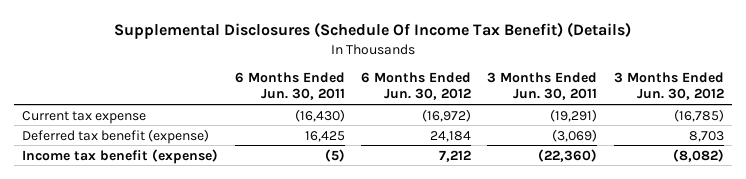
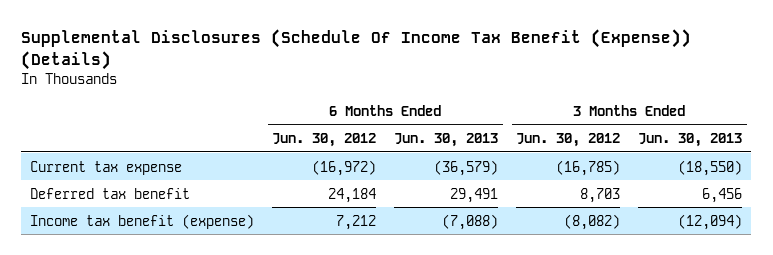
[114,22,632,40] Supplemental Disclosures (Schedule Of Income Tax Benefit) (Details) -> [21,29,692,70] Supplemental Disclosures (Schedule Of Income Tax Benefit (Expense)) (Details)
[234,72,345,101] 6 Months Ended Jun. 30, 2011 -> none
[487,72,598,101] 3 Months Ended Jun. 30, 2011 -> none
none -> [394,133,499,148] Jun. 30, 2013
none -> [638,133,743,148] Jun. 30, 2013
[22,128,210,144] Deferred tax benefit (expense) -> [30,187,191,199] Deferred tax benefit

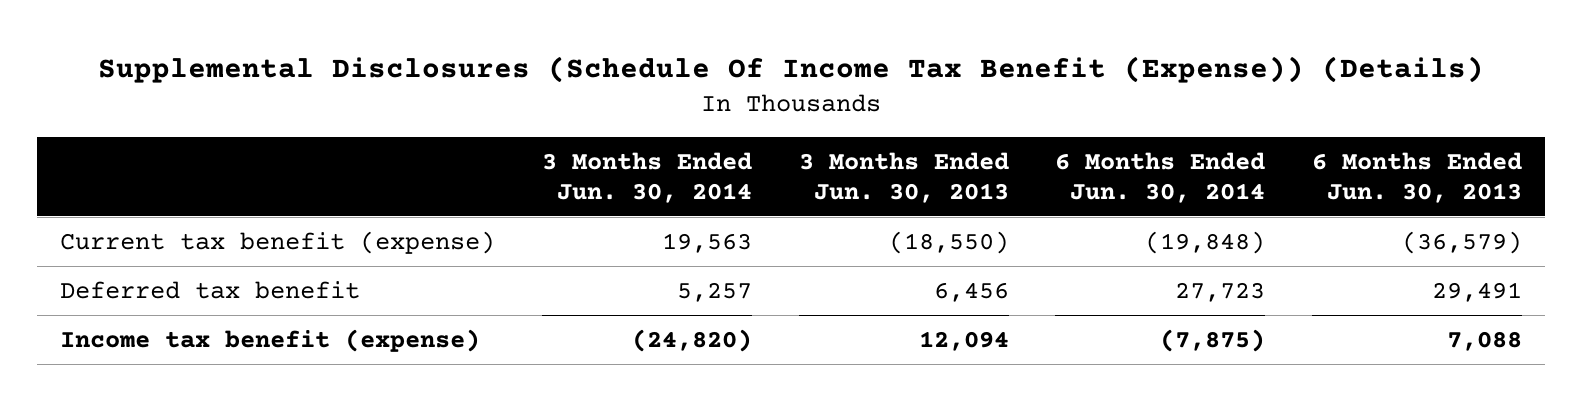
[272,133,377,148] Jun. 30, 2012 -> none
[516,133,621,148] Jun. 30, 2012 -> none
none -> [542,151,753,203] 3 Months Ended Jun. 30, 2014
none -> [1055,151,1266,203] 6 Months Ended Jun. 30, 2014
[30,160,183,175] Current tax expense -> [60,230,496,254] Current tax benefit (expense)
[442,213,499,230] (7,088) -> [1446,330,1522,351] 7,088
[678,213,743,230] (12,094) -> [918,330,1009,351] 12,094

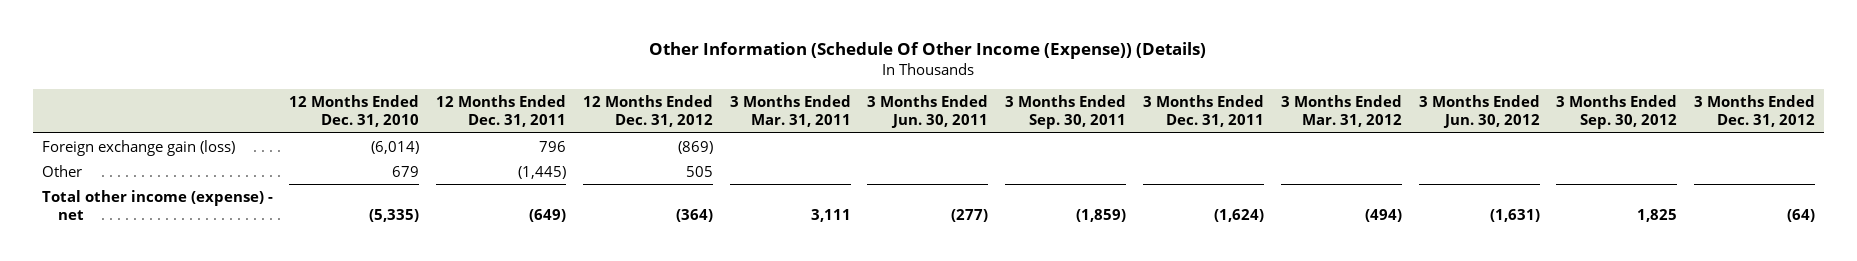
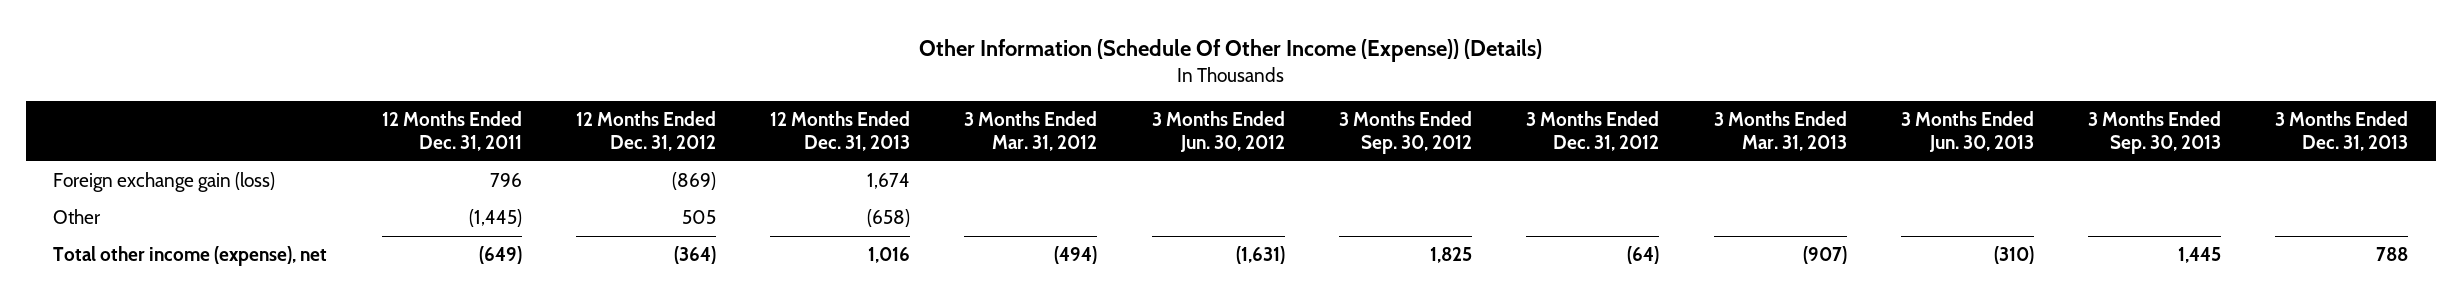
[289,94,420,128] 12 Months Ended Dec. 31, 2010 -> none
[729,94,851,128] 3 Months Ended Mar. 31, 2011 -> none
[867,94,989,129] 3 Months Ended Jun. 30, 2011 -> none
[1005,94,1127,130] 3 Months Ended Sep. 30, 2011 -> none
[1143,94,1265,128] 3 Months Ended Dec. 31, 2011 -> none
none -> [770,111,911,151] 12 Months Ended Dec. 31, 2013
none -> [1713,111,1847,151] 3 Months Ended Mar. 31, 2013
none -> [1900,111,2034,152] 3 Months Ended Jun. 30, 2013
none -> [2088,111,2222,154] 3 Months Ended Sep. 30, 2013
none -> [2275,111,2409,151] 3 Months Ended Dec. 31, 2013
[41,189,273,221] Total other income (expense) - net -> [53,246,328,267] Total other income (expense), net

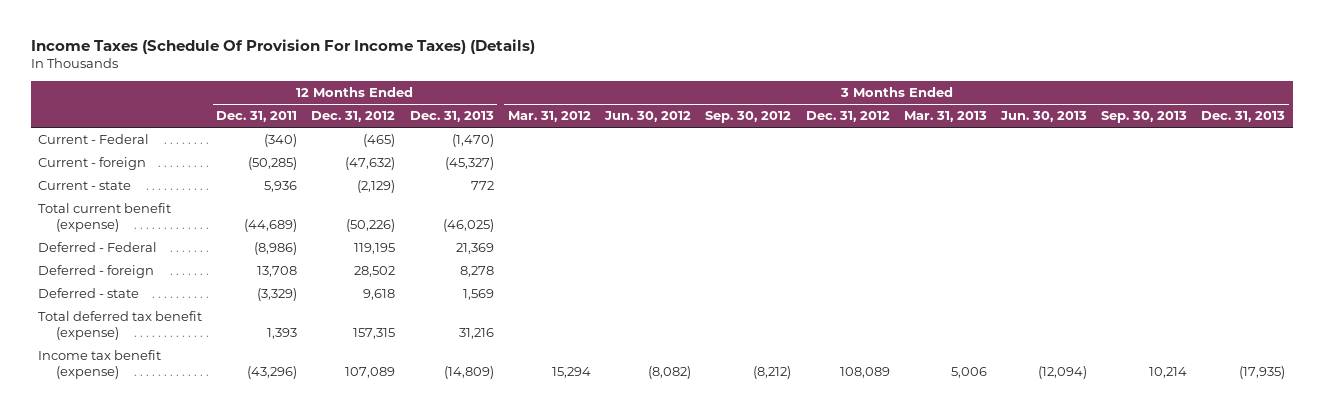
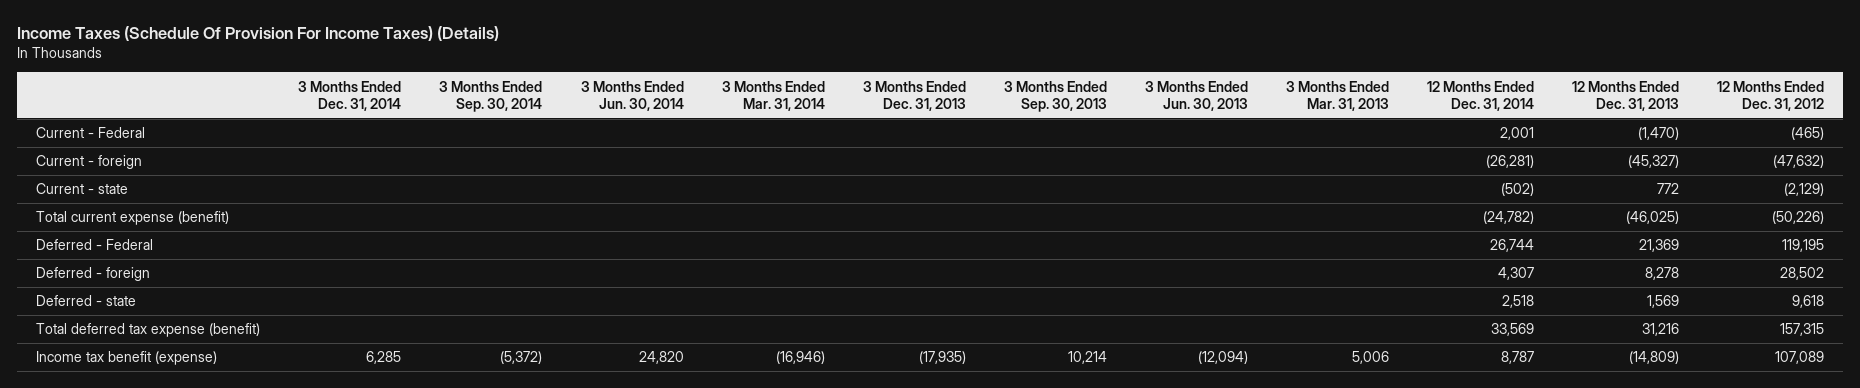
[216,111,298,123] Dec. 31, 2011 -> none
[507,111,591,123] Mar. 31, 2012 -> none
[604,111,692,123] Jun. 30, 2012 -> none
[705,111,792,124] Sep. 30, 2012 -> none
[805,111,890,123] Dec. 31, 2012 -> none
none -> [298,80,402,112] 3 Months Ended Dec. 31, 2014
none -> [439,80,543,113] 3 Months Ended Sep. 30, 2014
none -> [580,80,684,112] 3 Months Ended Jun. 30, 2014
none -> [721,80,825,112] 3 Months Ended Mar. 31, 2014
none -> [1426,80,1534,112] 12 Months Ended Dec. 31, 2014
[38,203,172,232] Total current benefit (expense) -> [36,211,230,226] Total current expense (benefit)
[38,311,203,340] Total deferred tax benefit (expense) -> [36,323,261,338] Total deferred tax expense (benefit)

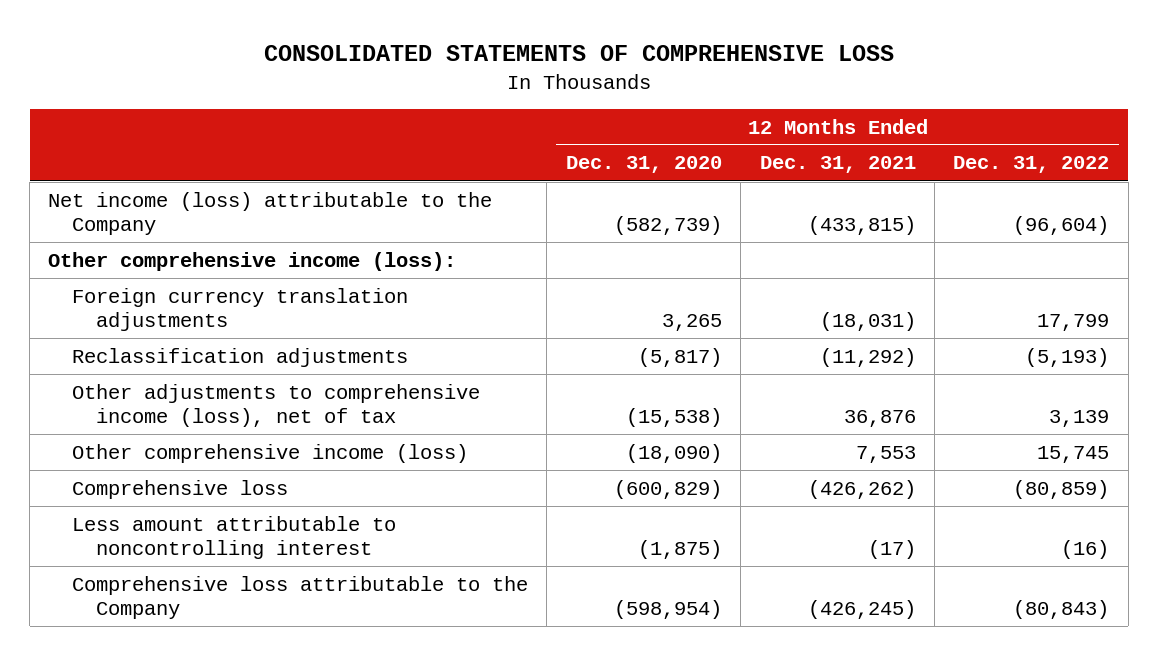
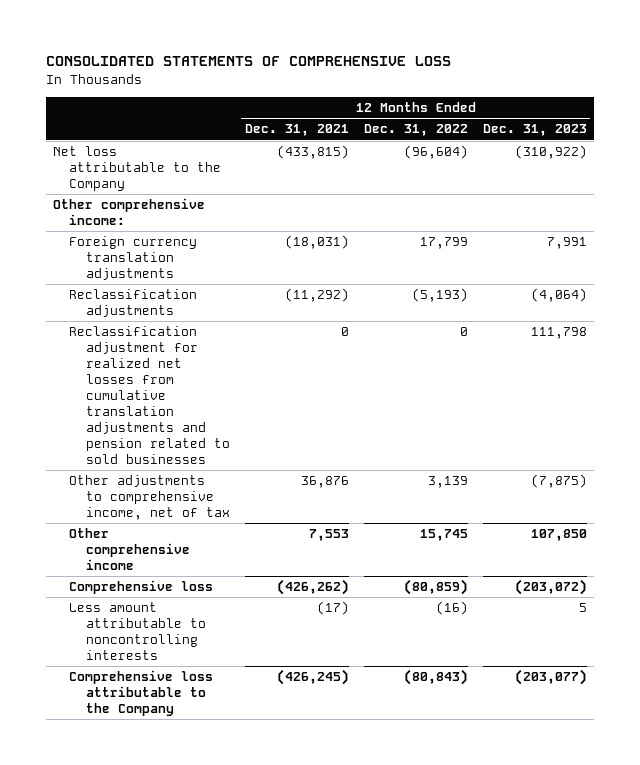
[565,156,722,174] Dec. 31, 2020 -> none
none -> [482,124,587,137] Dec. 31, 2023
[48,191,493,235] Net income (loss) attributable to the Company -> [53,146,222,192] Net loss attributable to the Company
[48,251,457,271] Other comprehensive income (loss): -> [53,198,206,226] Other comprehensive income:
none -> [69,326,230,464] Reclassification adjustment for realized net losses from cumulative translation adjustments and pension related to sold businesses
[72,383,481,427] Other adjustments to comprehensive income (loss), net of tax -> [69,475,230,521] Other adjustments to comprehensive income, net of tax
[72,443,469,463] Other comprehensive income (loss) -> [69,528,190,571] Other comprehensive income
[72,515,397,559] Less amount attributable to noncontrolling interest -> [69,602,206,661] Less amount attributable to noncontrolling interests

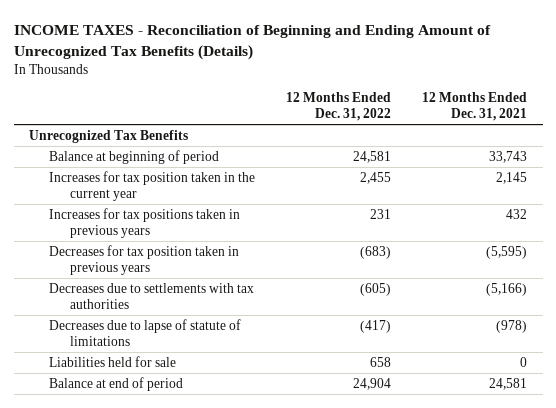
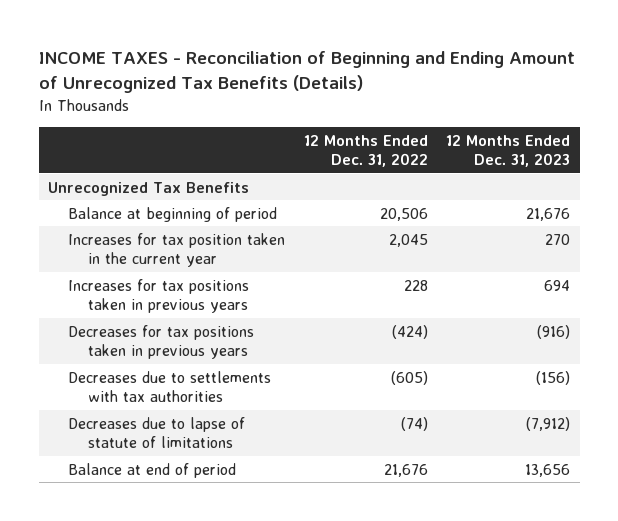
[422,92,528,122] 12 Months Ended Dec. 31, 2021 -> none
none -> [446,134,571,168] 12 Months Ended Dec. 31, 2023
[353,151,392,164] 24,581 -> [379,207,428,221] 20,506
[360,172,392,185] 2,455 -> [388,233,428,247] 2,045
[370,209,392,220] 231 -> [403,279,428,291] 228
[49,245,240,275] Decreases for tax position taken in previous years -> [68,324,255,359] Decreases for tax positions taken in previous years
[360,246,392,260] (683) -> [391,324,428,339] (424)
[49,356,177,368] Liabilities held for sale -> none
[360,320,392,334] (417) -> [400,416,428,431] (74)
[353,378,392,391] 24,904 -> [383,463,428,477] 21,676

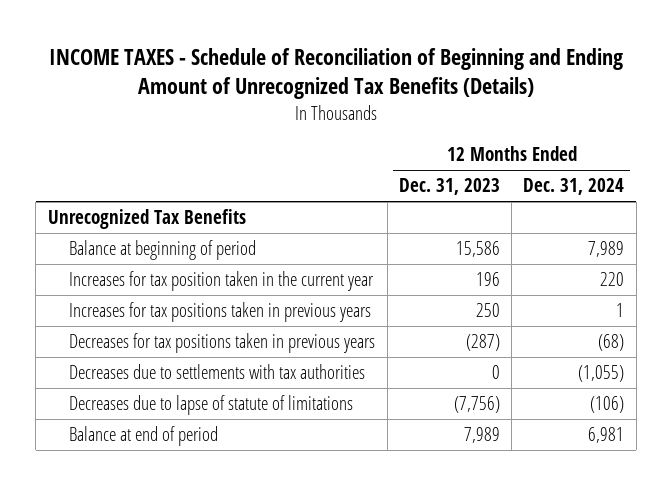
[38,51,575,94] INCOME TAXES - Reconciliation of Beginning and Ending Amount of Unrecognized Tax Benefits (Details) -> [49,48,624,100] INCOME TAXES - Schedule of Reconciliation of Beginning and Ending Amount of Unrecognized Tax Benefits (Details)
[303,134,428,168] 12 Months Ended Dec. 31, 2022 -> none
none -> [523,178,625,196] Dec. 31, 2024
[526,207,571,221] 21,676 -> [455,241,500,258] 15,586
[545,233,571,245] 270 -> [475,272,500,287] 196
[544,279,571,291] 694 -> [475,303,500,318] 250
[537,324,571,339] (916) -> [465,334,500,352] (287)
[536,370,571,385] (156) -> [491,365,500,380] 0
[526,416,571,431] (7,912) -> [453,396,500,414] (7,756)
[525,463,571,477] 13,656 -> [463,427,500,444] 7,989

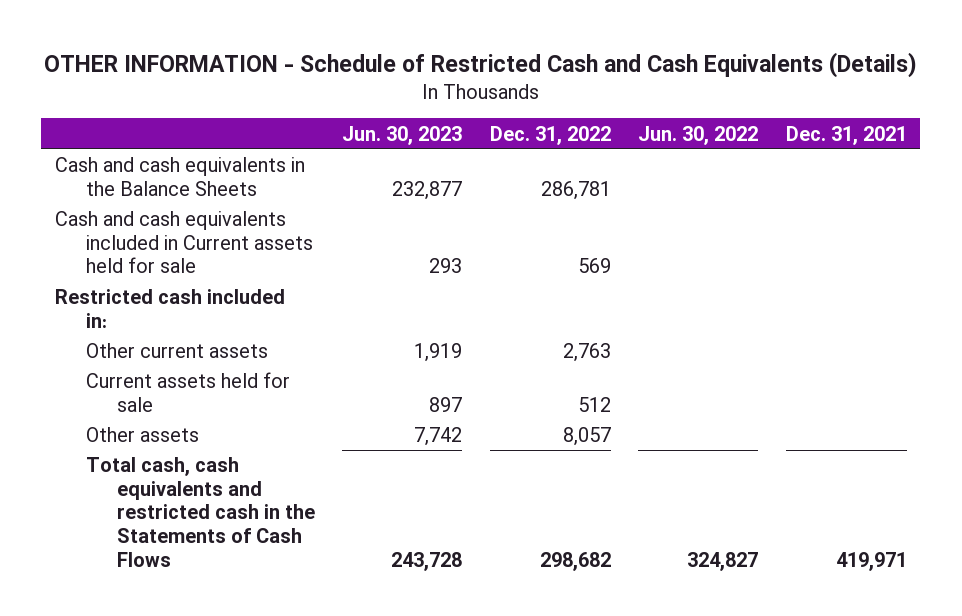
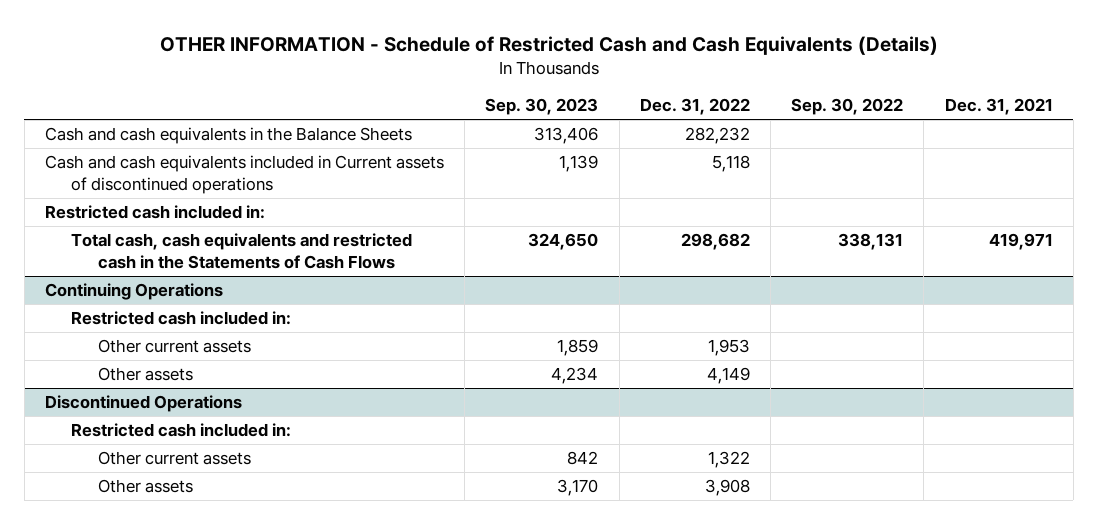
[342,125,463,145] Jun. 30, 2023 -> none
[638,125,759,145] Jun. 30, 2022 -> none
none -> [485,98,599,116] Sep. 30, 2023
none -> [791,98,904,116] Sep. 30, 2022
[540,180,611,200] 286,781 -> [684,127,750,145] 282,232
[54,211,313,274] Cash and cash equivalents included in Current assets held for sale -> [45,155,445,195] Cash and cash equivalents included in Current assets of discontinued operations
[577,258,611,274] 569 -> [711,155,750,173] 5,118
[85,343,268,359] Other current assets -> none
[85,372,290,412] Current assets held for sale -> none
[85,427,199,443] Other assets -> none
none -> [45,283,224,301] Continuing Operations
none -> [71,311,292,326] Restricted cash included in:
none -> [97,339,251,354] Other current assets
none -> [97,367,193,382] Other assets
none -> [45,395,243,413] Discontinued Operations
none -> [71,423,292,438] Restricted cash included in:
none -> [97,451,251,466] Other current assets
none -> [97,479,193,494] Other assets

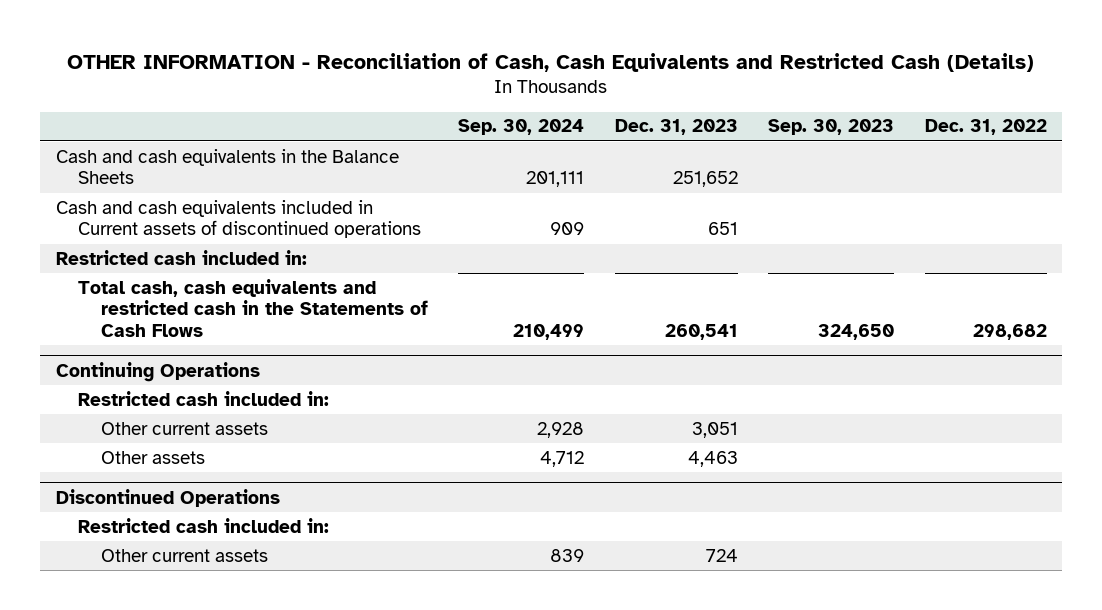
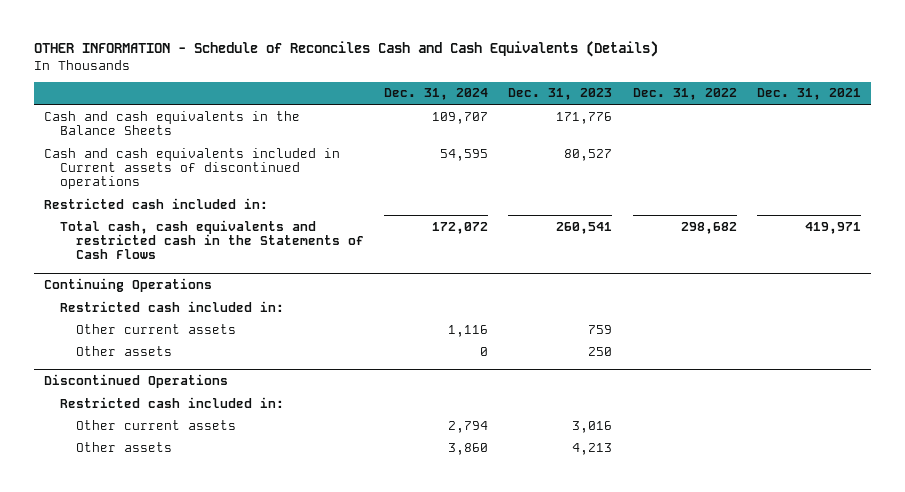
[67,52,1035,72] OTHER INFORMATION - Reconciliation of Cash, Cash Equivalents and Restricted Cash (Details) -> [33,41,658,58] OTHER INFORMATION - Schedule of Reconciles Cash and Cash Equivalents (Details)
[458,119,585,136] Sep. 30, 2024 -> none
[768,119,895,136] Sep. 30, 2023 -> none
none -> [384,88,489,101] Dec. 31, 2024
none -> [756,88,861,101] Dec. 31, 2021
[672,171,738,188] 251,652 -> [556,111,613,124] 171,776
[707,222,738,236] 651 -> [564,148,613,161] 80,527
[691,421,738,438] 3,051 -> [588,324,613,334] 759
[687,450,738,467] 4,463 -> [588,346,613,356] 250
[705,548,738,562] 724 -> [572,420,613,433] 3,016
none -> [76,441,173,452] Other assets

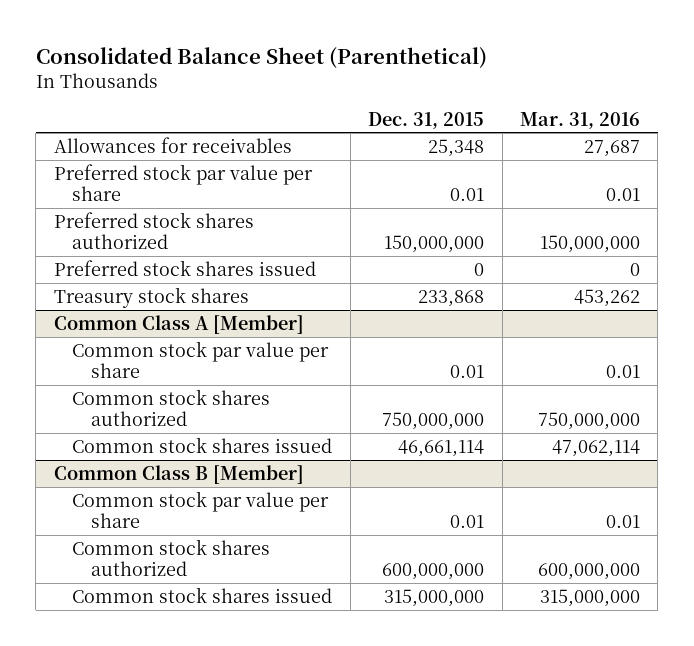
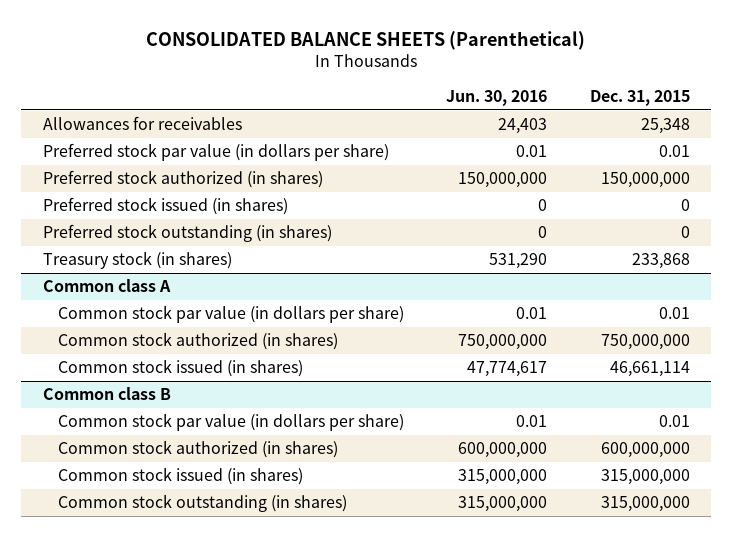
[35,46,487,69] Consolidated Balance Sheet (Parenthetical) -> [146,30,586,50] CONSOLIDATED BALANCE SHEETS (Parenthetical)
[519,111,640,129] Mar. 31, 2016 -> none
none -> [446,90,548,107] Jun. 30, 2016
[53,163,313,202] Preferred stock par value per share -> [42,143,389,162] Preferred stock par value (in dollars per share)
[53,211,254,250] Preferred stock shares authorized -> [42,170,323,189] Preferred stock authorized (in shares)
[53,259,316,276] Preferred stock shares issued -> [42,197,288,216] Preferred stock issued (in shares)
none -> [42,224,332,243] Preferred stock outstanding (in shares)
[53,286,249,308] Treasury stock shares -> [42,251,232,270] Treasury stock (in shares)
[53,314,304,334] Common Class A [Member] -> [42,279,171,293] Common class A
[72,340,330,379] Common stock par value per share -> [57,305,404,324] Common stock par value (in dollars per share)
[72,388,271,427] Common stock shares authorized -> [57,332,338,351] Common stock authorized (in shares)
[72,436,333,453] Common stock shares issued -> [57,359,303,378] Common stock issued (in shares)
[53,464,304,484] Common Class B [Member] -> [42,387,171,401] Common class B
[72,490,330,529] Common stock par value per share -> [57,413,404,432] Common stock par value (in dollars per share)
[72,538,271,577] Common stock shares authorized -> [57,440,338,459] Common stock authorized (in shares)
[72,586,333,603] Common stock shares issued -> [57,467,303,486] Common stock issued (in shares)
none -> [57,494,347,513] Common stock outstanding (in shares)

